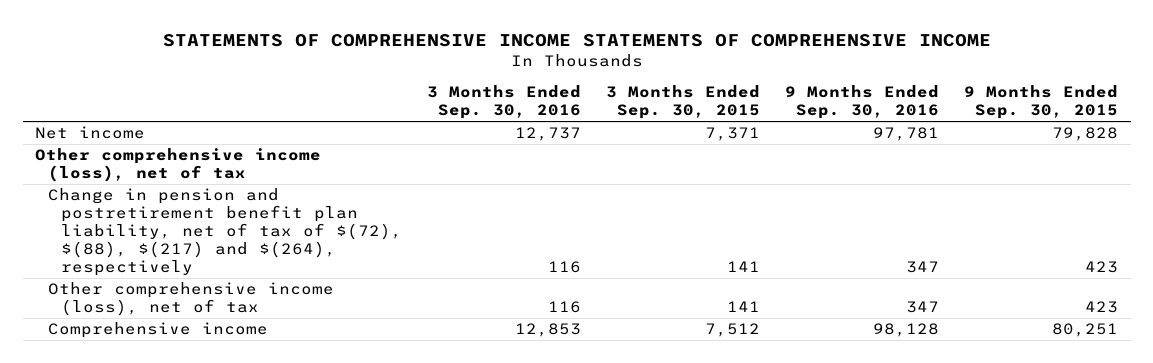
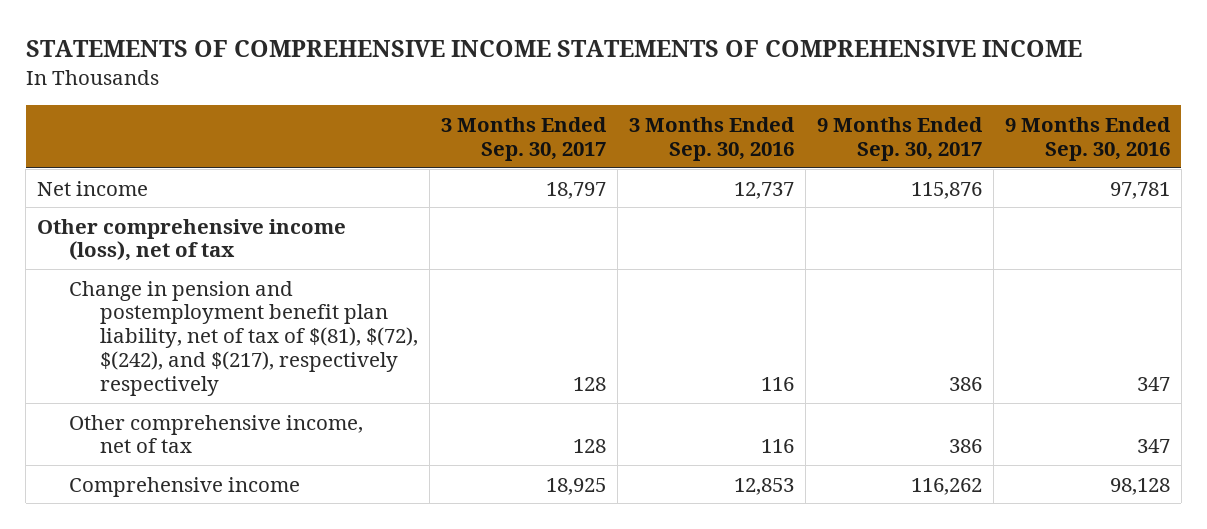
[605,85,760,120] 3 Months Ended Sep. 30, 2015 -> none
[964,85,1119,120] 9 Months Ended Sep. 30, 2015 -> none
none -> [440,116,607,161] 3 Months Ended Sep. 30, 2017
none -> [816,116,983,161] 9 Months Ended Sep. 30, 2017
[47,188,402,277] Change in pension and postretirement benefit plan liability, net of tax of $(72), $(88), $(217) and $(264), respectively -> [68,280,418,397] Change in pension and postemployment benefit plan liability, net of tax of $(81), $(72), $(242), and $(217), respectively respectively
[47,282,334,317] Other comprehensive income (loss), net of tax -> [68,414,363,454] Other comprehensive income, net of tax

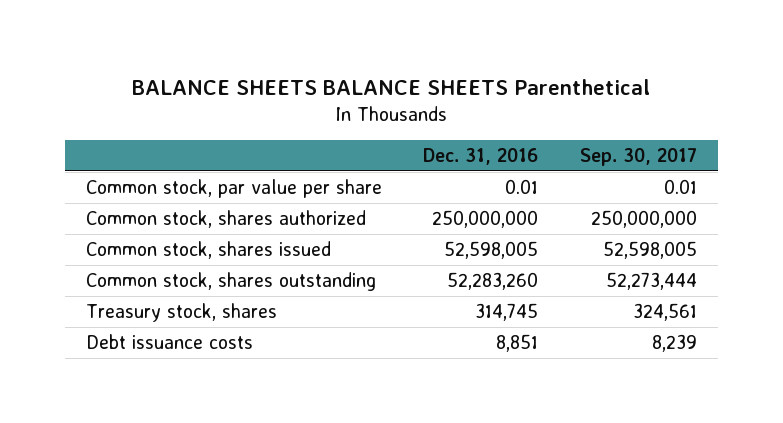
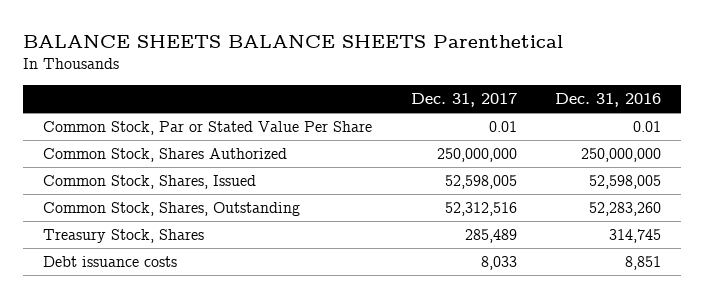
[580,147,698,166] Sep. 30, 2017 -> none
none -> [410,93,517,108] Dec. 31, 2017
[85,178,382,198] Common stock, par value per share -> [42,121,372,136] Common Stock, Par or Stated Value Per Share
[85,209,366,228] Common stock, shares authorized -> [42,148,287,163] Common Stock, Shares Authorized
[85,240,331,259] Common stock, shares issued -> [42,175,256,190] Common Stock, Shares, Issued
[85,271,376,291] Common stock, shares outstanding -> [42,202,300,217] Common Stock, Shares, Outstanding
[85,302,277,322] Treasury stock, shares -> [42,229,204,244] Treasury Stock, Shares

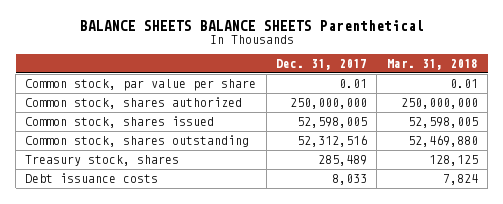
[555,93,662,108] Dec. 31, 2016 -> none
none -> [386,58,478,70] Mar. 31, 2018
[42,121,372,136] Common Stock, Par or Stated Value Per Share -> [25,78,257,91] Common stock, par value per share
[42,148,287,163] Common Stock, Shares Authorized -> [25,96,243,109] Common stock, shares authorized
[42,175,256,190] Common Stock, Shares, Issued -> [25,115,215,128] Common stock, shares issued
[42,202,300,217] Common Stock, Shares, Outstanding -> [25,134,250,147] Common stock, shares outstanding
[42,229,204,244] Treasury Stock, Shares -> [25,154,180,166] Treasury stock, shares

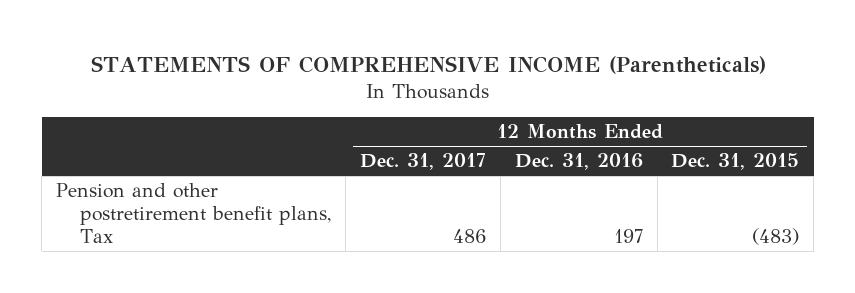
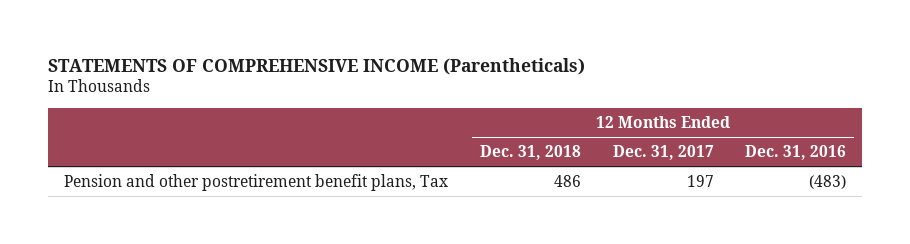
[671,153,800,171] Dec. 31, 2015 -> none
none -> [479,145,581,161] Dec. 31, 2018
[452,229,486,244] 486 -> [686,175,714,188] 197
[613,229,643,244] 197 -> [809,175,847,190] (483)

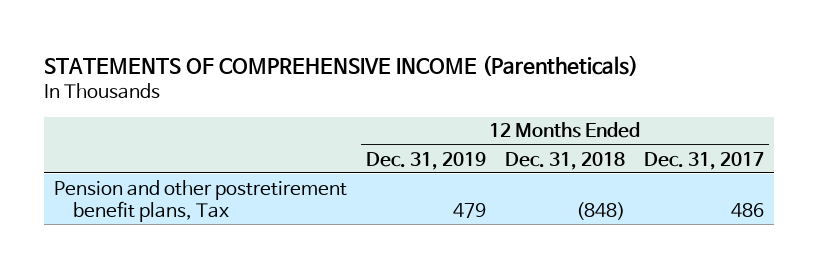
[745,145,847,161] Dec. 31, 2016 -> none
none -> [366,151,487,170] Dec. 31, 2019
[553,175,581,188] 486 -> [576,201,626,220] (848)
[686,175,714,188] 197 -> [731,202,765,217] 486

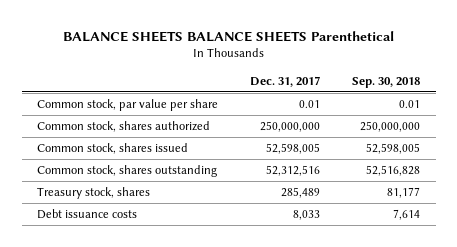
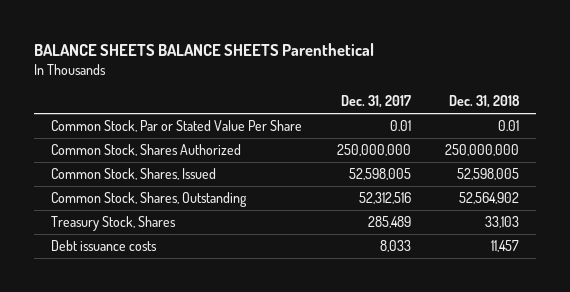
[351,76,420,88] Sep. 30, 2018 -> none
none -> [448,95,520,109] Dec. 31, 2018
[37,98,219,111] Common stock, par value per share -> [51,120,303,133] Common Stock, Par or Stated Value Per Share
[37,120,211,132] Common stock, shares authorized -> [51,144,242,157] Common Stock, Shares Authorized
[37,142,189,154] Common stock, shares issued -> [51,168,217,181] Common Stock, Shares, Issued
[37,164,218,177] Common stock, shares outstanding -> [51,192,248,208] Common Stock, Shares, Outstanding
[37,186,151,199] Treasury stock, shares -> [51,216,177,232] Treasury Stock, Shares

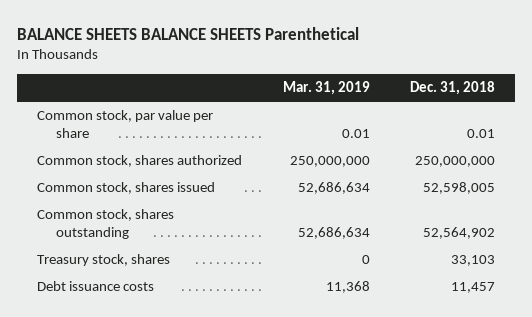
[340,95,411,109] Dec. 31, 2017 -> none
none -> [282,81,370,96] Mar. 31, 2019
[51,120,303,133] Common Stock, Par or Stated Value Per Share -> [37,110,214,138] Common stock, par value per share
[51,144,242,157] Common Stock, Shares Authorized -> [37,155,243,168] Common stock, shares authorized
[51,168,217,181] Common Stock, Shares, Issued -> [37,182,216,195] Common stock, shares issued
[51,192,248,208] Common Stock, Shares, Outstanding -> [37,209,175,239] Common stock, shares outstanding
[51,216,177,232] Treasury Stock, Shares -> [37,254,171,267] Treasury stock, shares

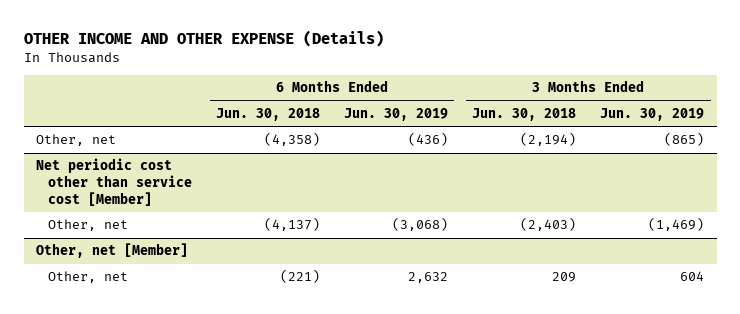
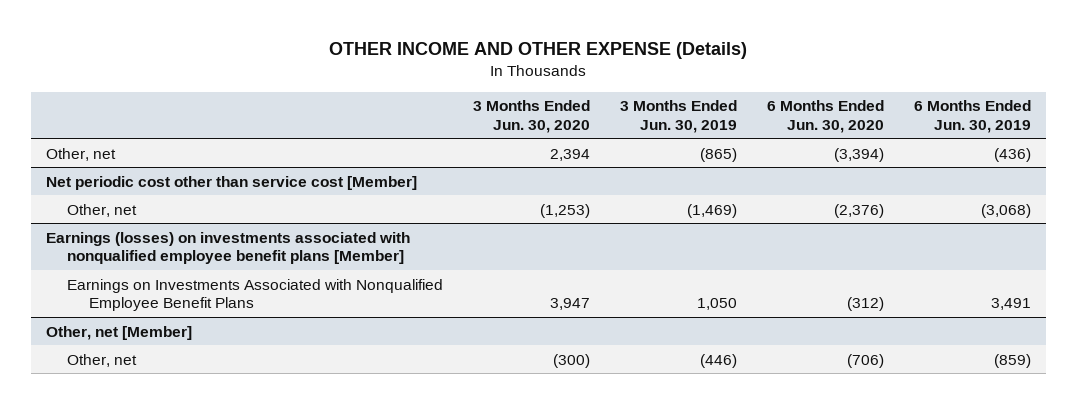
[215,107,320,121] Jun. 30, 2018 -> none
[472,107,577,121] Jun. 30, 2018 -> none
none -> [473,100,591,133] 3 Months Ended Jun. 30, 2020
none -> [767,100,885,133] 6 Months Ended Jun. 30, 2020
none -> [45,231,410,264] Earnings (losses) on investments associated with nonqualified employee benefit plans [Member]
none -> [67,278,444,311] Earnings on Investments Associated with Nonqualified Employee Benefit Plans
[408,272,449,284] 2,632 -> [994,353,1032,368] (859)
[680,271,705,282] 604 -> [700,353,738,368] (446)

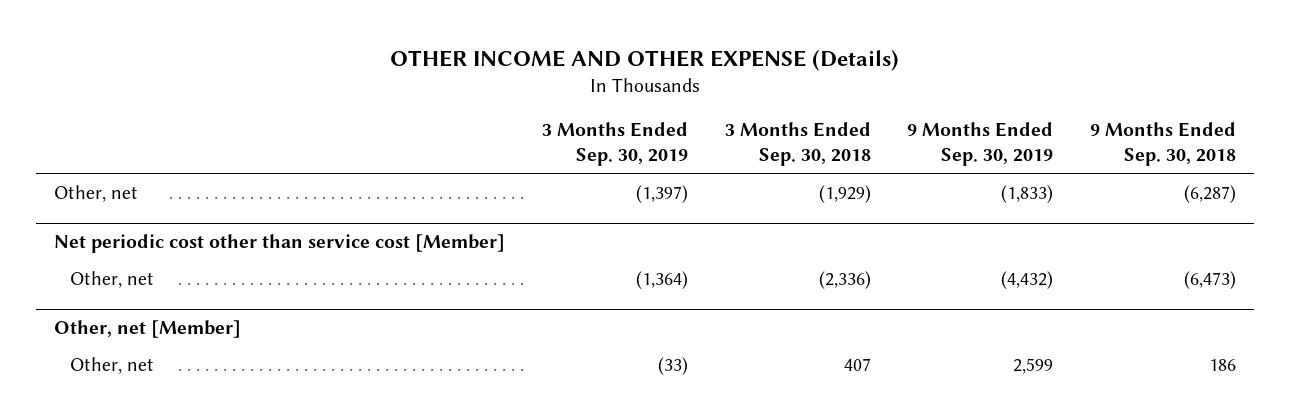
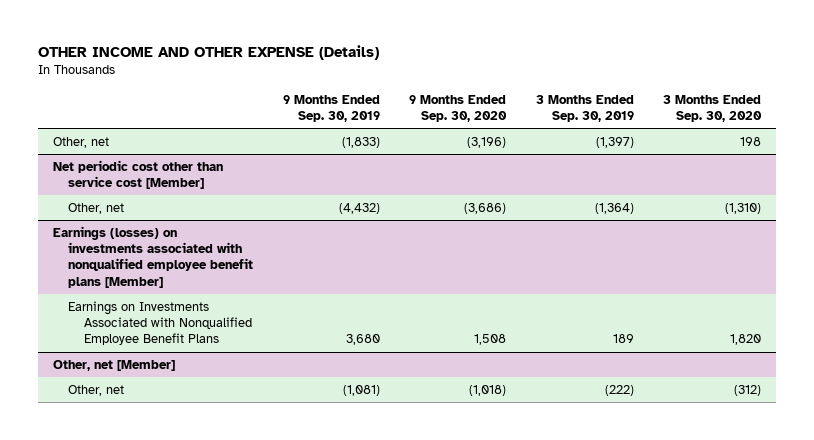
[724,122,871,167] 3 Months Ended Sep. 30, 2018 -> none
[1090,122,1237,167] 9 Months Ended Sep. 30, 2018 -> none
none -> [409,94,508,123] 9 Months Ended Sep. 30, 2020
none -> [663,94,763,123] 3 Months Ended Sep. 30, 2020
none -> [52,225,254,288] Earnings (losses) on investments associated with nonqualified employee benefit plans [Member]
none -> [68,300,253,346] Earnings on Investments Associated with Nonqualified Employee Benefit Plans
[657,356,688,375] (33) -> [604,384,634,396] (222)
[1013,357,1054,374] 2,599 -> [342,384,380,396] (1,081)

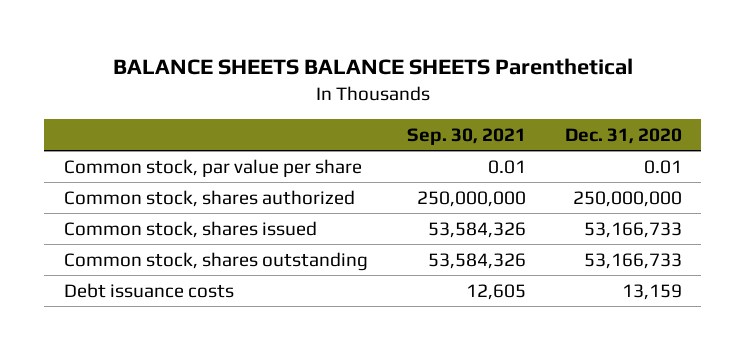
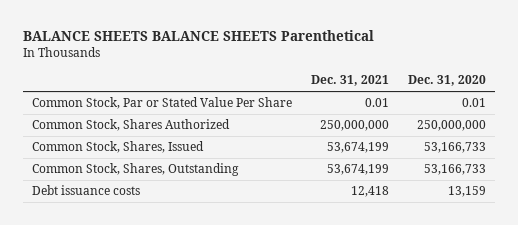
[406,127,526,145] Sep. 30, 2021 -> none
none -> [310,75,389,87] Dec. 31, 2021
[63,158,362,177] Common stock, par value per share -> [32,97,293,110] Common Stock, Par or Stated Value Per Share
[63,189,355,207] Common stock, shares authorized -> [32,119,231,132] Common Stock, Shares Authorized
[63,220,317,238] Common stock, shares issued -> [32,141,205,154] Common Stock, Shares, Issued
[63,251,368,271] Common stock, shares outstanding -> [32,163,240,177] Common Stock, Shares, Outstanding

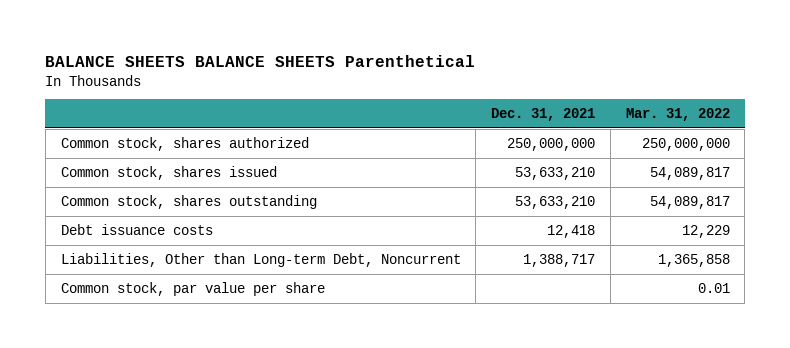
[407,75,486,87] Dec. 31, 2020 -> none
none -> [625,108,730,122] Mar. 31, 2022
[32,97,293,110] Common Stock, Par or Stated Value Per Share -> none
[32,119,231,132] Common Stock, Shares Authorized -> [60,136,309,151] Common stock, shares authorized
[32,141,205,154] Common Stock, Shares, Issued -> [60,165,277,180] Common stock, shares issued
[326,142,389,154] 53,674,199 -> [515,166,596,180] 53,633,210
[32,163,240,177] Common Stock, Shares, Outstanding -> [60,194,317,209] Common stock, shares outstanding
[326,164,389,176] 53,674,199 -> [515,195,596,209] 53,633,210
none -> [60,252,461,267] Liabilities, Other than Long-term Debt, Noncurrent
none -> [60,281,325,296] Common stock, par value per share

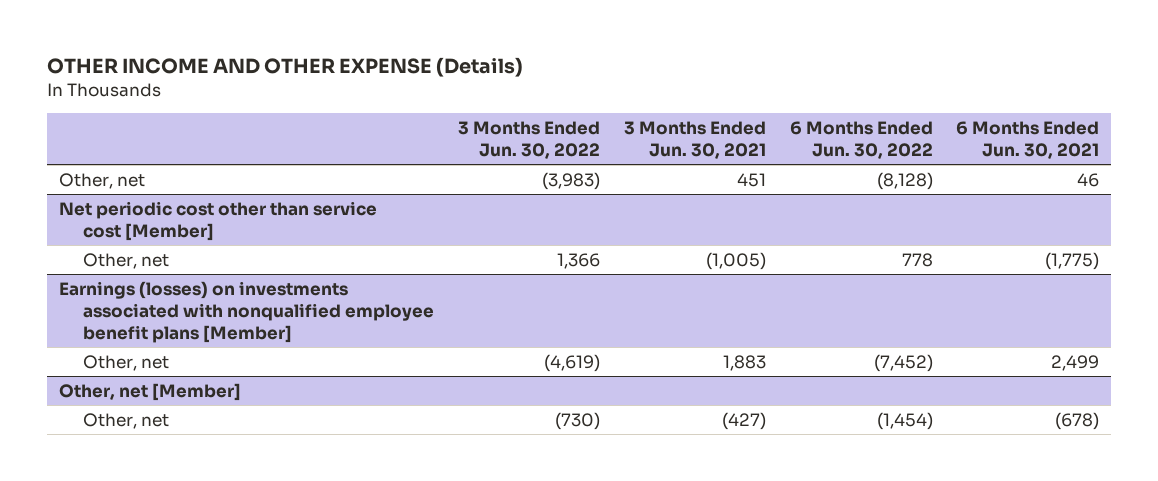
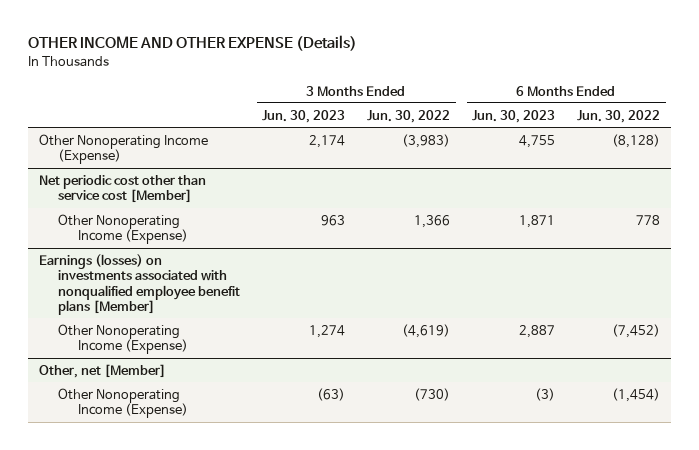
[623,120,766,159] 3 Months Ended Jun. 30, 2021 -> none
[956,120,1100,159] 6 Months Ended Jun. 30, 2021 -> none
none -> [262,109,346,123] Jun. 30, 2023
none -> [472,109,556,123] Jun. 30, 2023
[58,172,145,189] Other, net -> [38,133,208,165] Other Nonoperating Income (Expense)
[82,252,169,269] Other, net -> [58,213,189,245] Other Nonoperating Income (Expense)
[82,354,169,371] Other, net -> [58,323,189,355] Other Nonoperating Income (Expense)
[82,412,169,429] Other, net -> [58,387,189,419] Other Nonoperating Income (Expense)

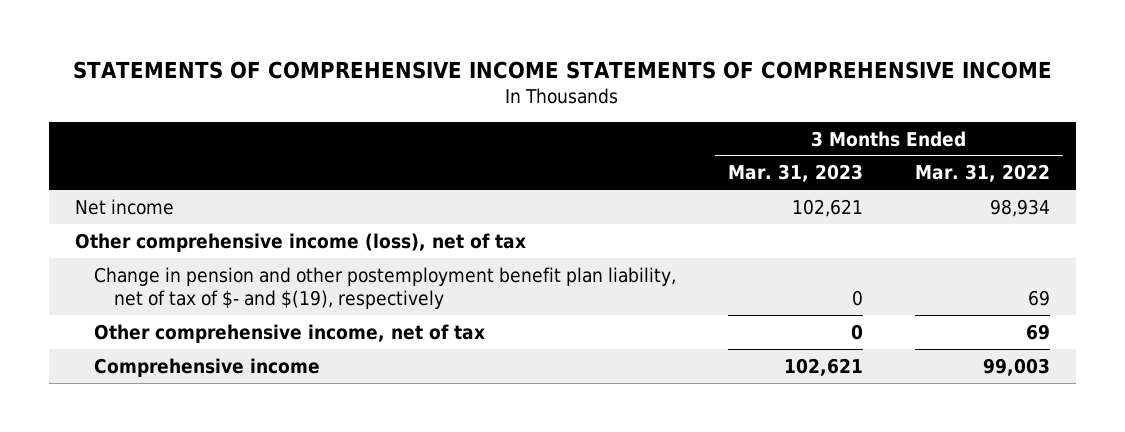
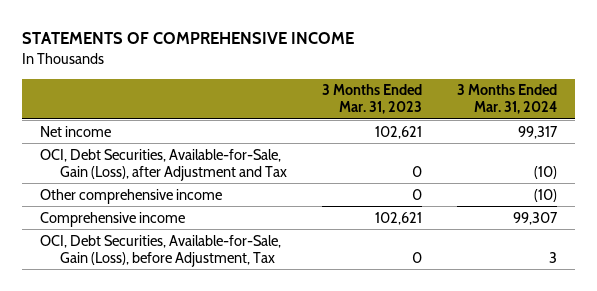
[73,60,1053,79] STATEMENTS OF COMPREHENSIVE INCOME STATEMENTS OF COMPREHENSIVE INCOME -> [21,32,354,45] STATEMENTS OF COMPREHENSIVE INCOME
[915,164,1051,183] Mar. 31, 2022 -> none
none -> [457,84,558,115] 3 Months Ended Mar. 31, 2024
[74,232,526,252] Other comprehensive income (loss), net of tax -> none
[94,266,677,310] Change in pension and other postemployment benefit plan liability, net of tax of $- and $(19), respectively -> none
none -> [39,148,288,181] OCI, Debt Securities, Available-for-Sale, Gain (Loss), after Adjustment and Tax
[94,323,486,343] Other comprehensive income, net of tax -> [39,188,222,204] Other comprehensive income
none -> [39,234,281,267] OCI, Debt Securities, Available-for-Sale, Gain (Loss), before Adjustment, Tax

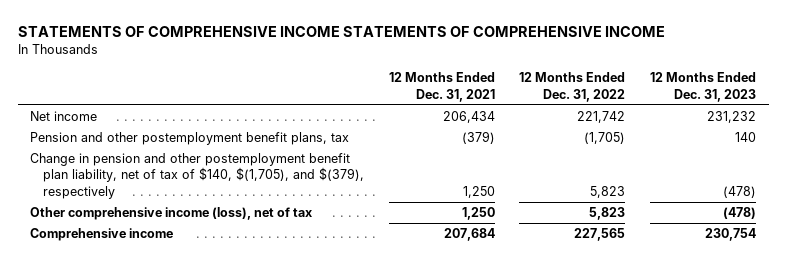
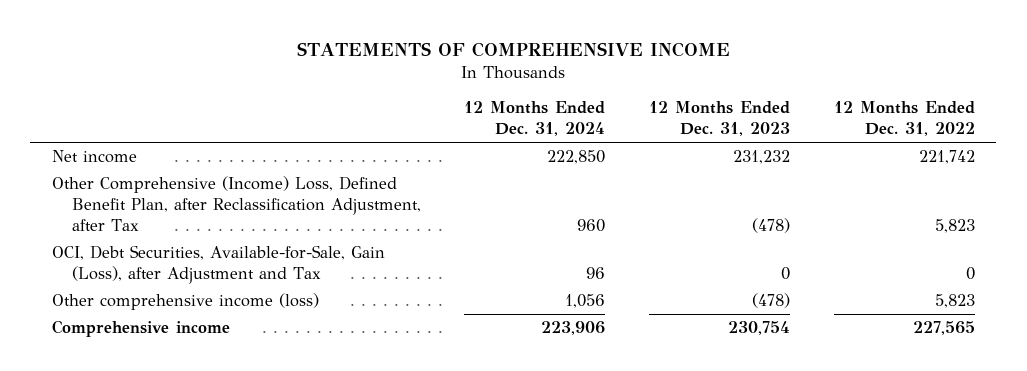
[17,26,665,38] STATEMENTS OF COMPREHENSIVE INCOME STATEMENTS OF COMPREHENSIVE INCOME -> [297,41,731,57] STATEMENTS OF COMPREHENSIVE INCOME
[388,72,495,102] 12 Months Ended Dec. 31, 2021 -> none
none -> [464,101,606,137] 12 Months Ended Dec. 31, 2024
[30,132,350,146] Pension and other postemployment benefit plans, tax -> none
[30,153,364,199] Change in pension and other postemployment benefit plan liability, net of tax of $140, $(1,705), and $(379), respectively -> [52,176,421,231] Other Comprehensive (Income) Loss, Defined Benefit Plan, after Reclassification Adjustment, after Tax
none -> [52,245,386,285] OCI, Debt Securities, Available-for-Sale, Gain (Loss), after Adjustment and Tax
[30,207,313,221] Other comprehensive income (loss), net of tax -> [52,293,320,311] Other comprehensive income (loss)

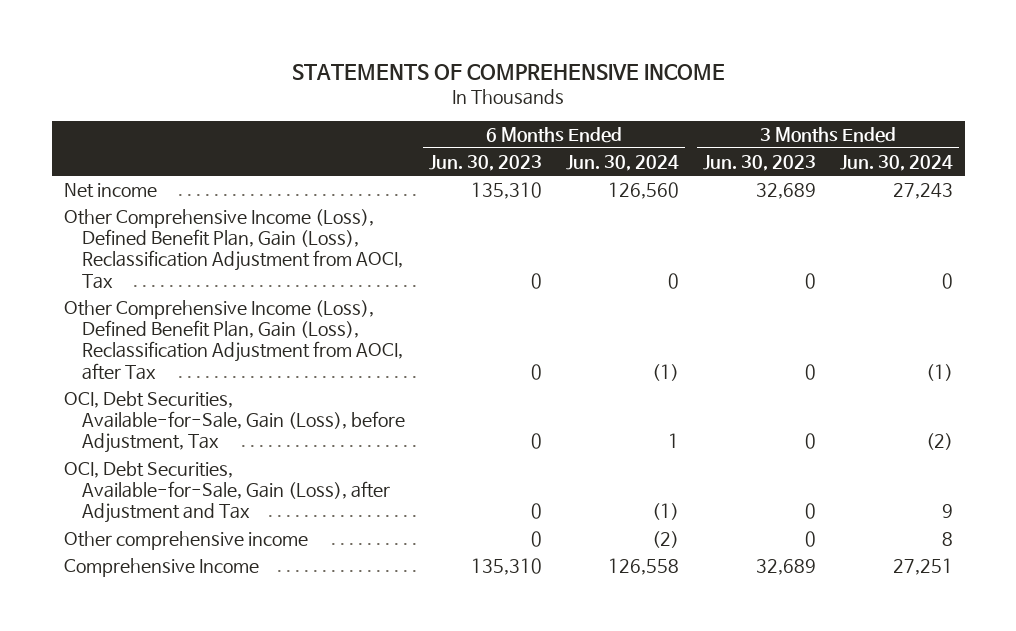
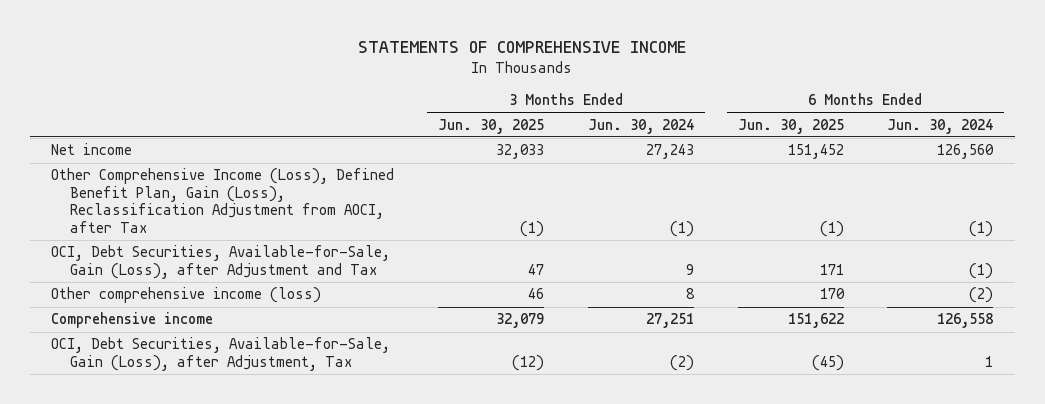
[429,154,543,171] Jun. 30, 2023 -> none
[702,154,816,171] Jun. 30, 2023 -> none
none -> [438,118,545,134] Jun. 30, 2025
none -> [737,118,844,134] Jun. 30, 2025
[63,208,404,289] Other Comprehensive Income (Loss), Defined Benefit Plan, Gain (Loss), Reclassification Adjustment from AOCI, Tax -> none
[63,390,406,454] OCI, Debt Securities, Available-for-Sale, Gain (Loss), before Adjustment, Tax -> none
[63,530,308,550] Other comprehensive income -> [51,287,322,304] Other comprehensive income (loss)
[63,557,259,577] Comprehensive Income -> [51,312,214,329] Comprehensive income
none -> [51,337,391,371] OCI, Debt Securities, Available-for-Sale, Gain (Loss), after Adjustment, Tax

